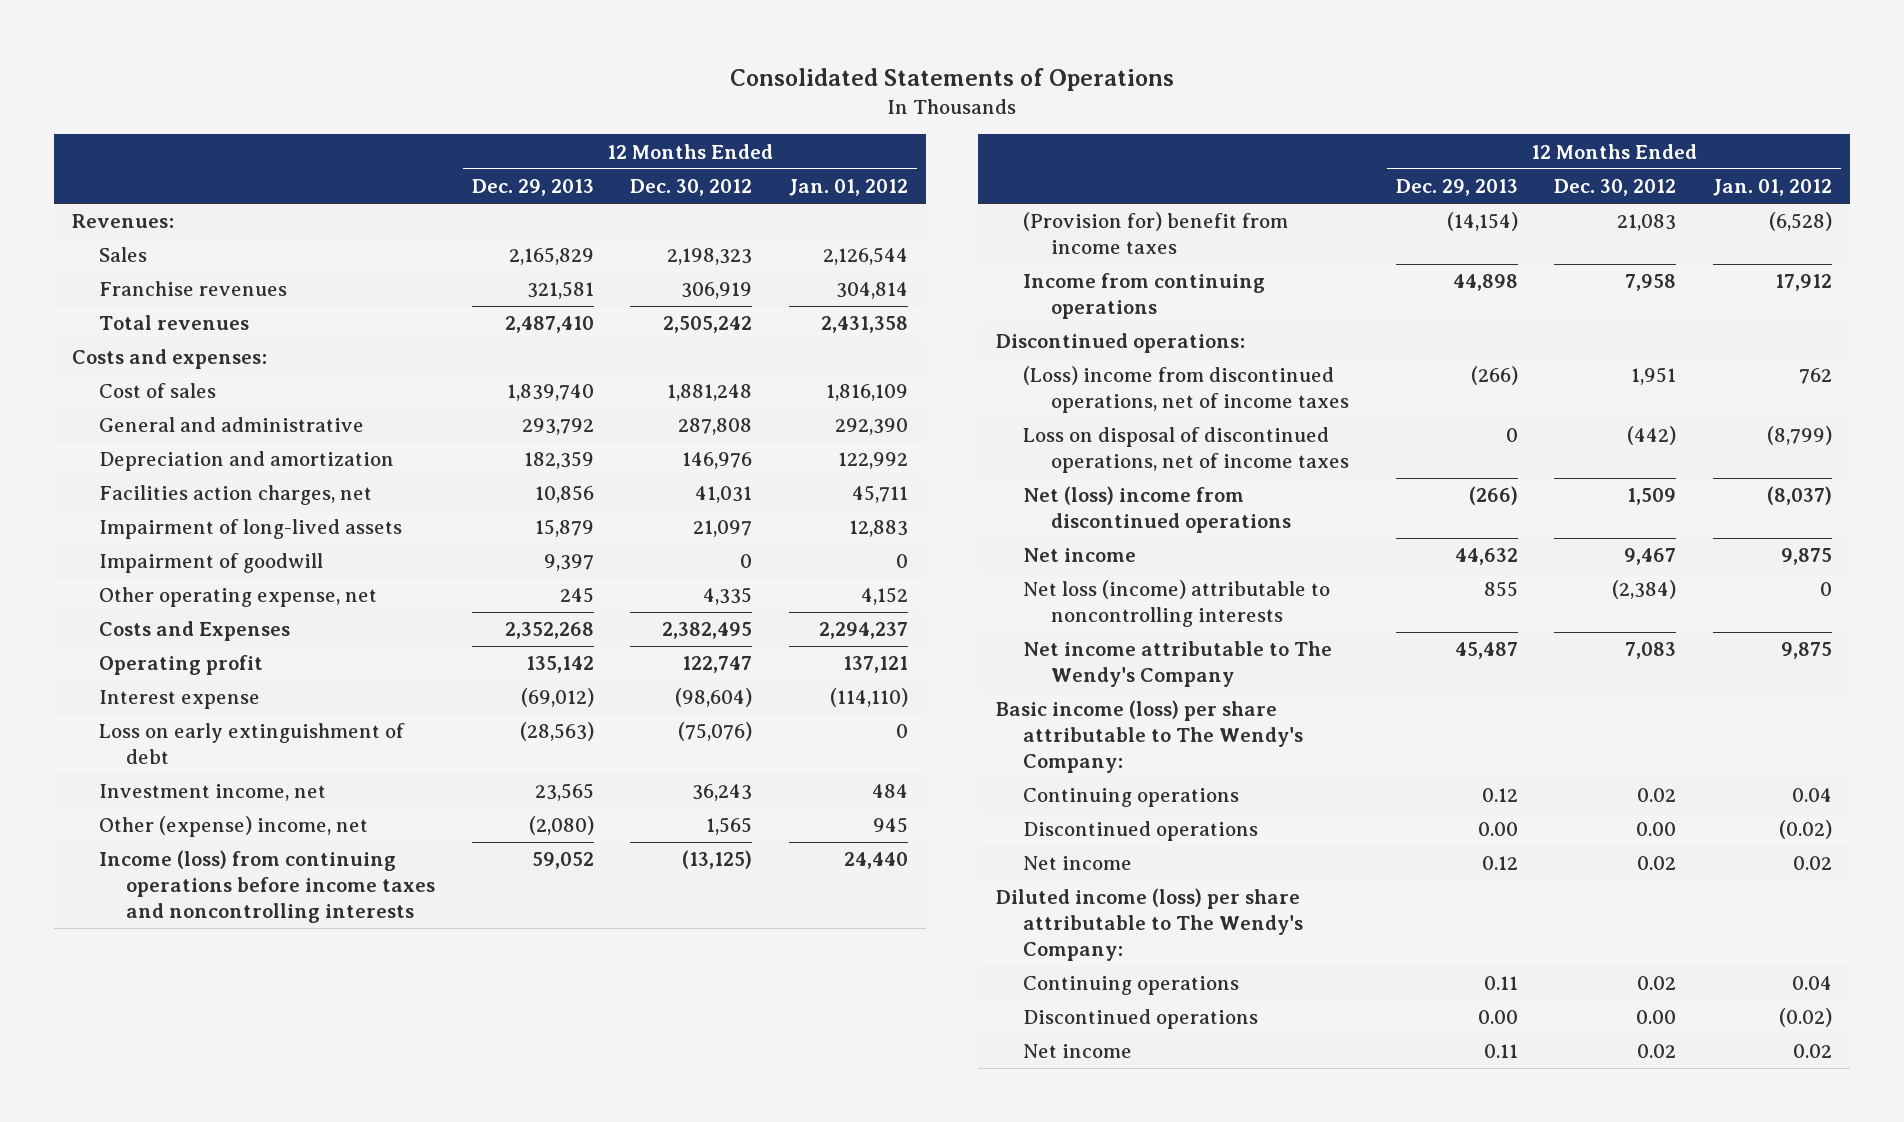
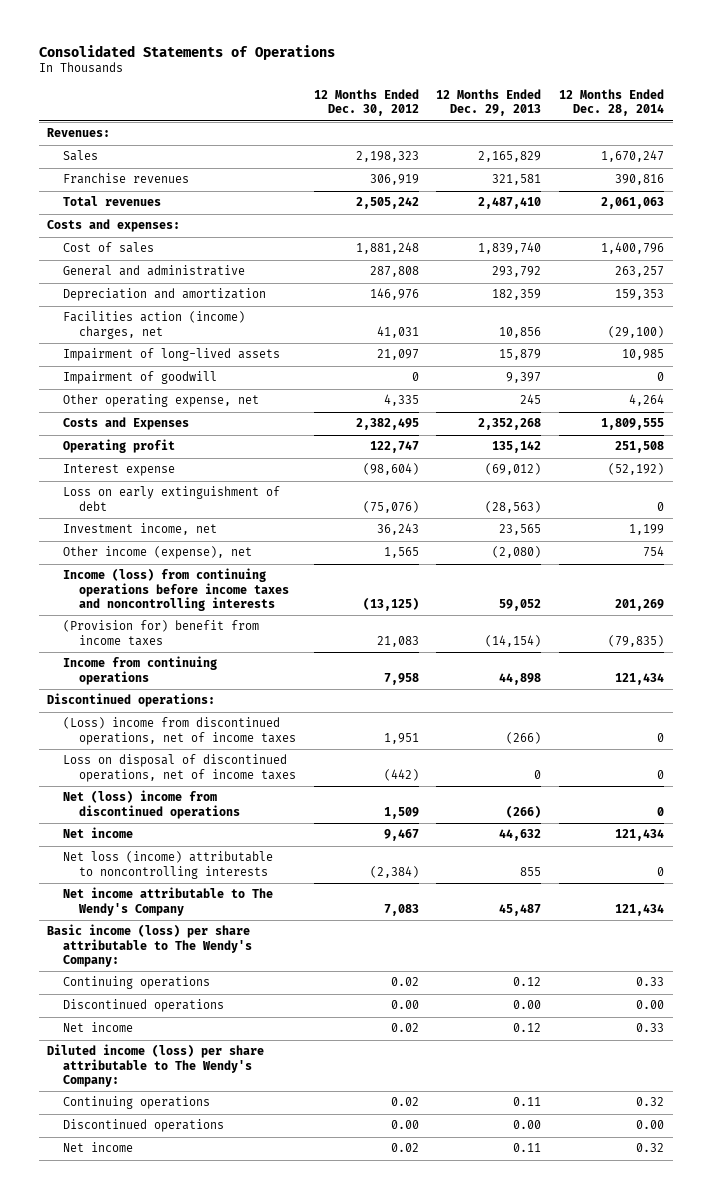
[788,179,908,197] Jan. 01, 2012 -> none
none -> [558,89,664,117] 12 Months Ended Dec. 28, 2014
[99,485,373,506] Facilities action charges, net -> [63,311,246,339] Facilities action (income) charges, net
[99,816,369,838] Other (expense) income, net -> [63,546,253,560] Other income (expense), net

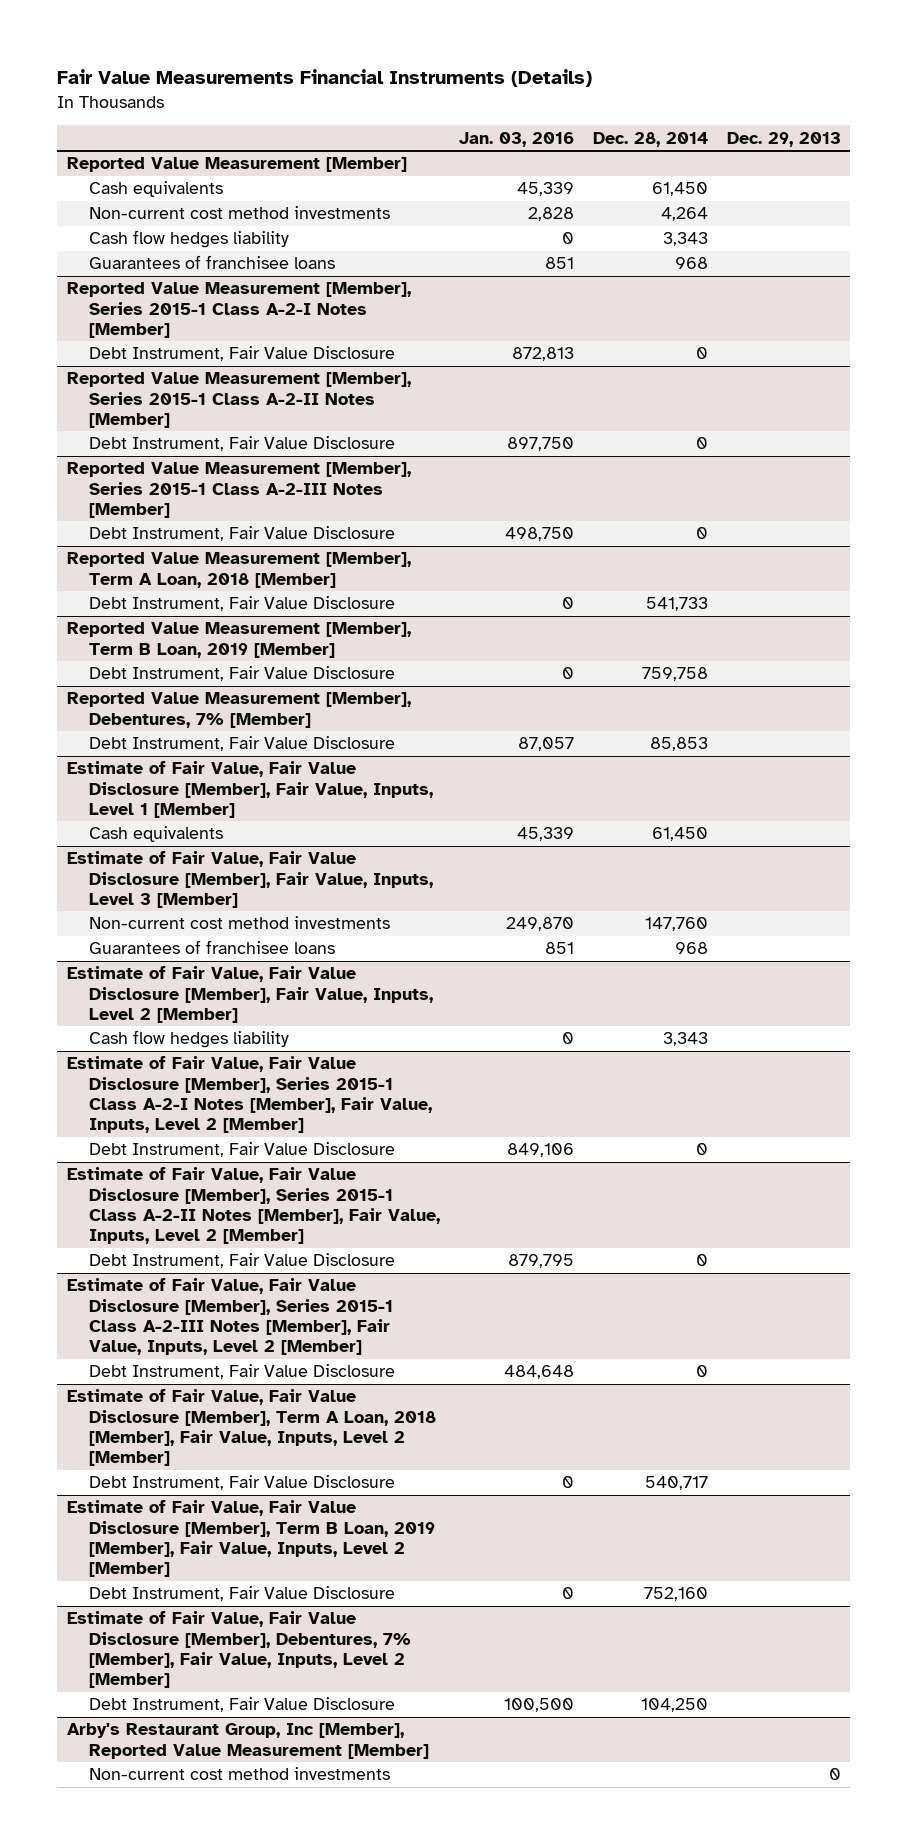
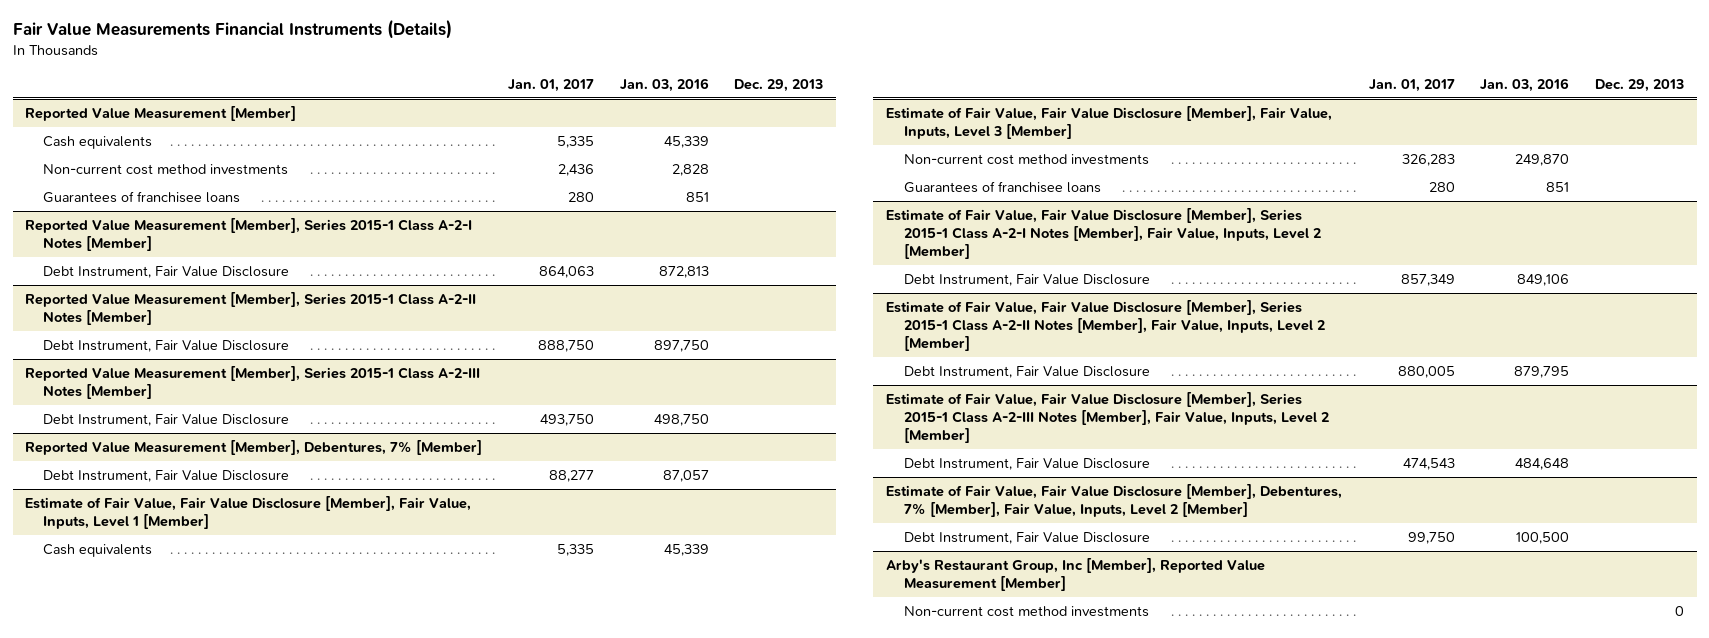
[593,131,709,147] Dec. 28, 2014 -> none
none -> [508,78,595,92] Jan. 01, 2017
[89,230,290,249] Cash flow hedges liability -> none
[66,552,411,588] Reported Value Measurement [Member], Term A Loan, 2018 [Member] -> none
[89,596,396,612] Debt Instrument, Fair Value Disclosure -> none
[66,622,411,658] Reported Value Measurement [Member], Term B Loan, 2019 [Member] -> none
[89,666,396,682] Debt Instrument, Fair Value Disclosure -> none
[66,966,434,1023] Estimate of Fair Value, Fair Value Disclosure [Member], Fair Value, Inputs, Level 2 [Member] -> none
[89,1030,290,1049] Cash flow hedges liability -> none
[66,1389,437,1467] Estimate of Fair Value, Fair Value Disclosure [Member], Term A Loan, 2018 [Member], Fair Value, Inputs, Level 2 [Member] -> none
[89,1475,396,1491] Debt Instrument, Fair Value Disclosure -> none
[66,1500,436,1578] Estimate of Fair Value, Fair Value Disclosure [Member], Term B Loan, 2019 [Member], Fair Value, Inputs, Level 2 [Member] -> none
[89,1586,396,1602] Debt Instrument, Fair Value Disclosure -> none

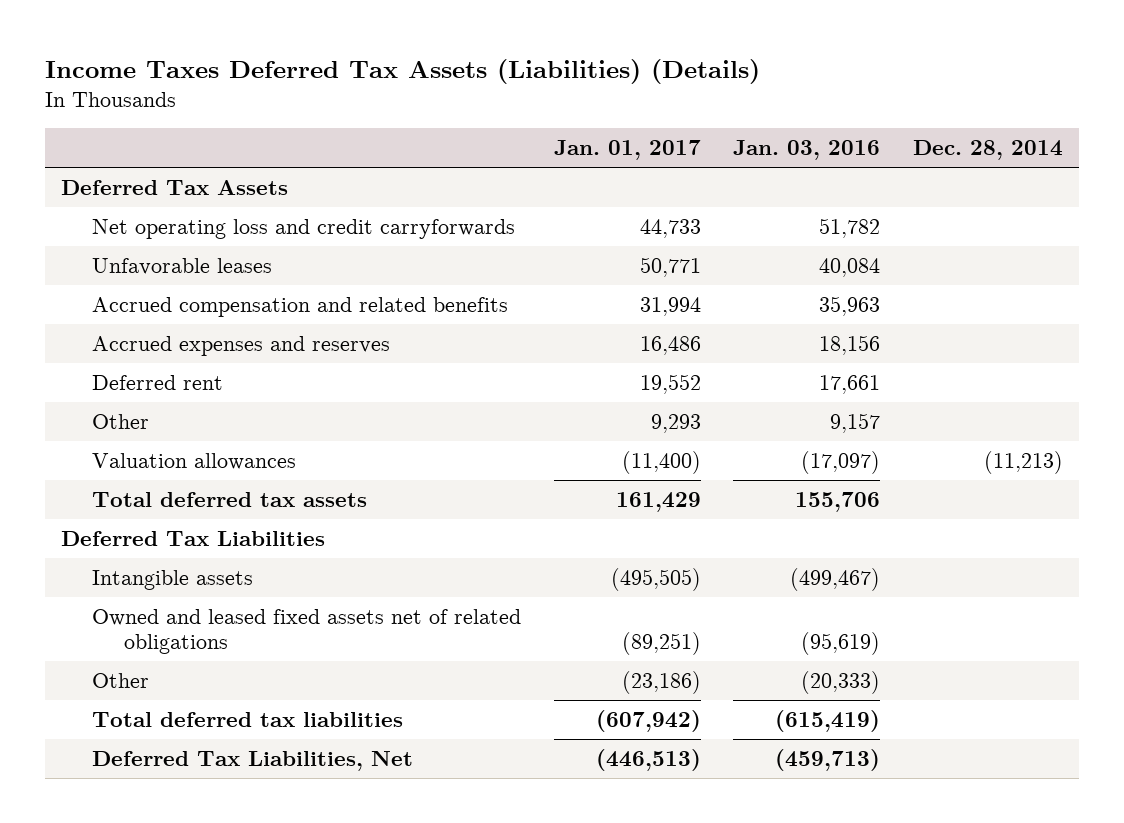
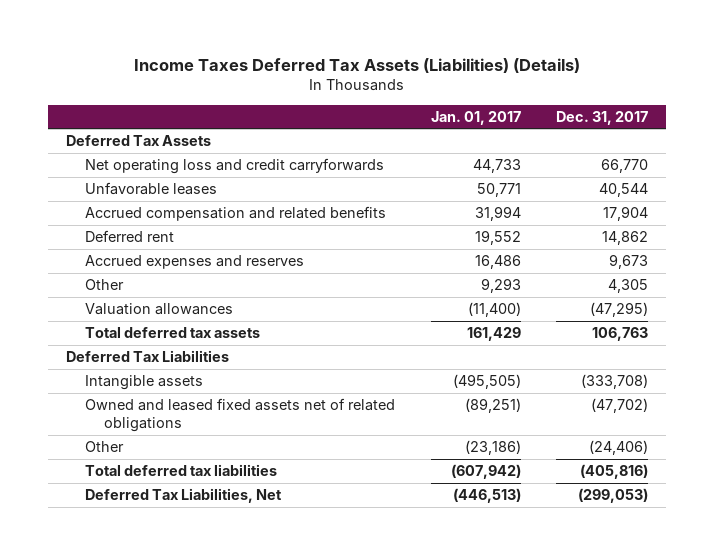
[733,140,881,161] Jan. 03, 2016 -> none
[912,140,1063,161] Dec. 28, 2014 -> none
none -> [556,110,649,125] Dec. 31, 2017
[92,335,391,356] Accrued expenses and reserves -> [85,255,305,270] Accrued expenses and reserves

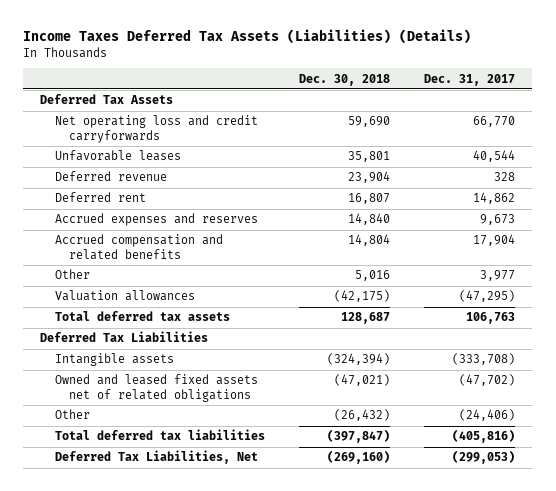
[430,110,521,125] Jan. 01, 2017 -> none
none -> [298,73,390,86] Dec. 30, 2018
none -> [54,171,167,182] Deferred revenue
[85,206,387,222] Accrued compensation and related benefits -> [54,234,223,261] Accrued compensation and related benefits
[608,279,649,294] 4,305 -> [480,270,516,282] 3,977

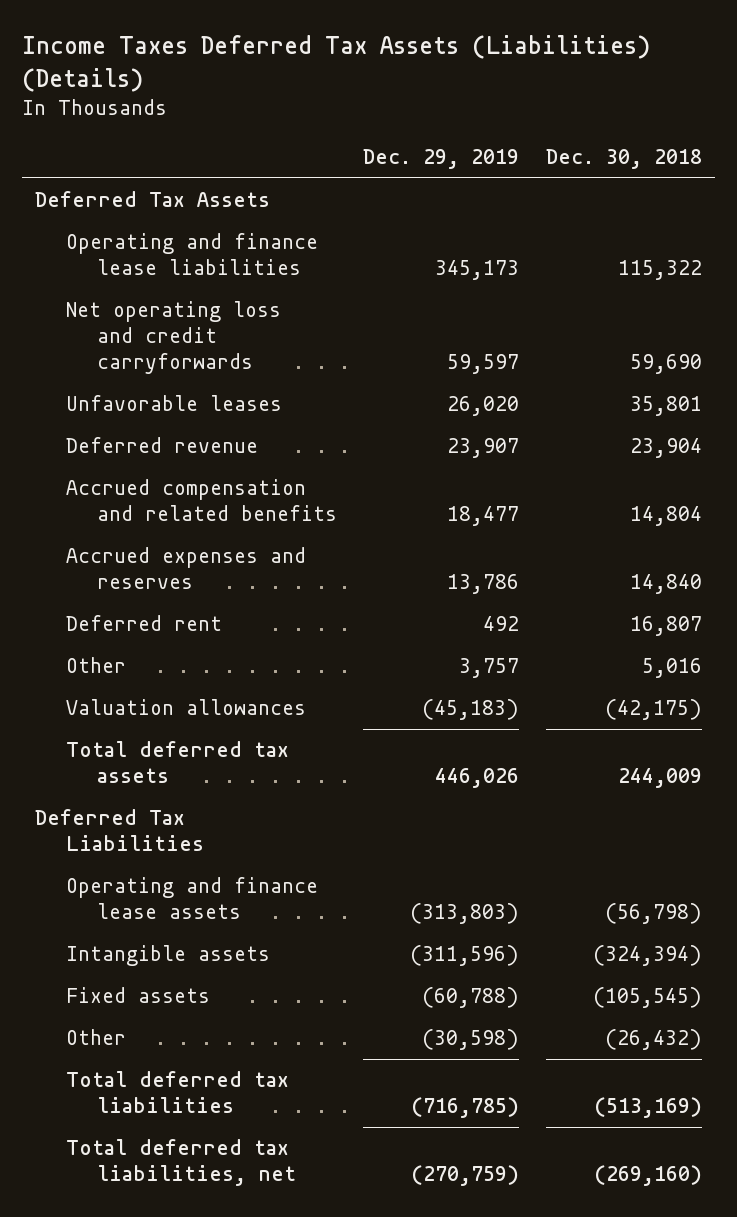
[424,73,516,86] Dec. 31, 2017 -> none
none -> [363,149,520,170] Dec. 29, 2019
none -> [65,233,318,276] Operating and finance lease liabilities
[54,213,258,227] Accrued expenses and reserves -> [65,547,306,590] Accrued expenses and reserves
[54,192,146,203] Deferred rent -> [65,615,222,632] Deferred rent
[340,312,390,325] 128,687 -> [618,768,703,789] 244,009
none -> [65,877,318,920] Operating and finance lease assets
[54,374,258,403] Owned and leased fixed assets net of related obligations -> [65,987,210,1004] Fixed assets
[333,374,390,387] (47,021) -> [593,987,703,1009] (105,545)
[326,429,390,444] (397,847) -> [594,1097,703,1119] (513,169)
[54,450,258,465] Deferred Tax Liabilities, Net -> [65,1139,296,1187] Total deferred tax liabilities, net

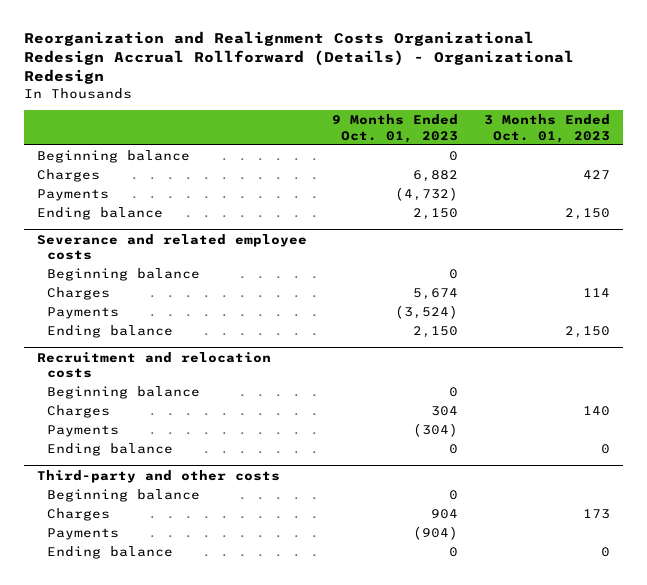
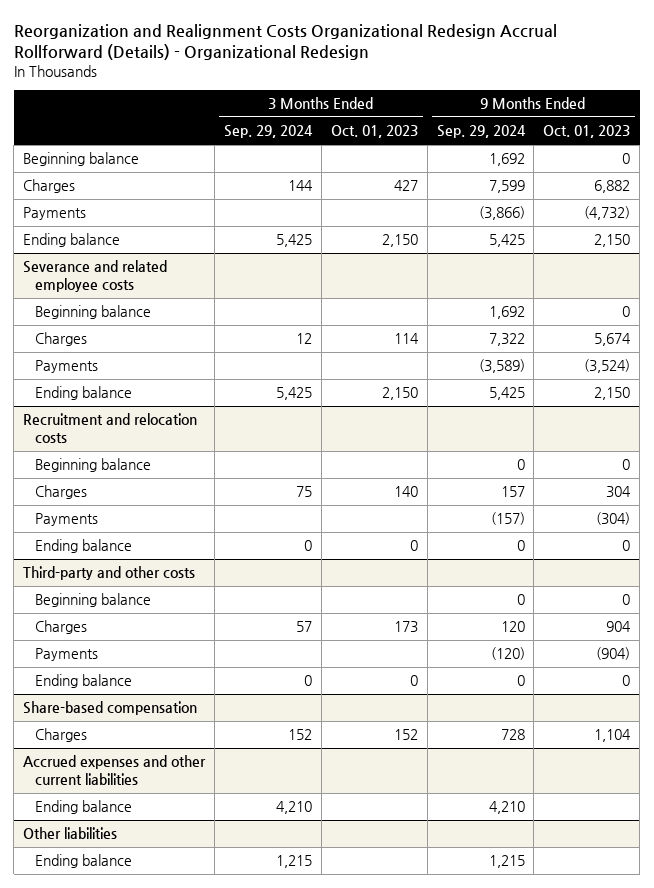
none -> [224,125,314,139] Sep. 29, 2024
none -> [436,125,526,139] Sep. 29, 2024
none -> [23,701,198,716] Share-based compensation
none -> [34,728,87,743] Charges
none -> [23,755,207,785] Accrued expenses and other current liabilities
none -> [34,800,132,815] Ending balance
none -> [23,827,118,840] Other liabilities
none -> [34,854,132,869] Ending balance

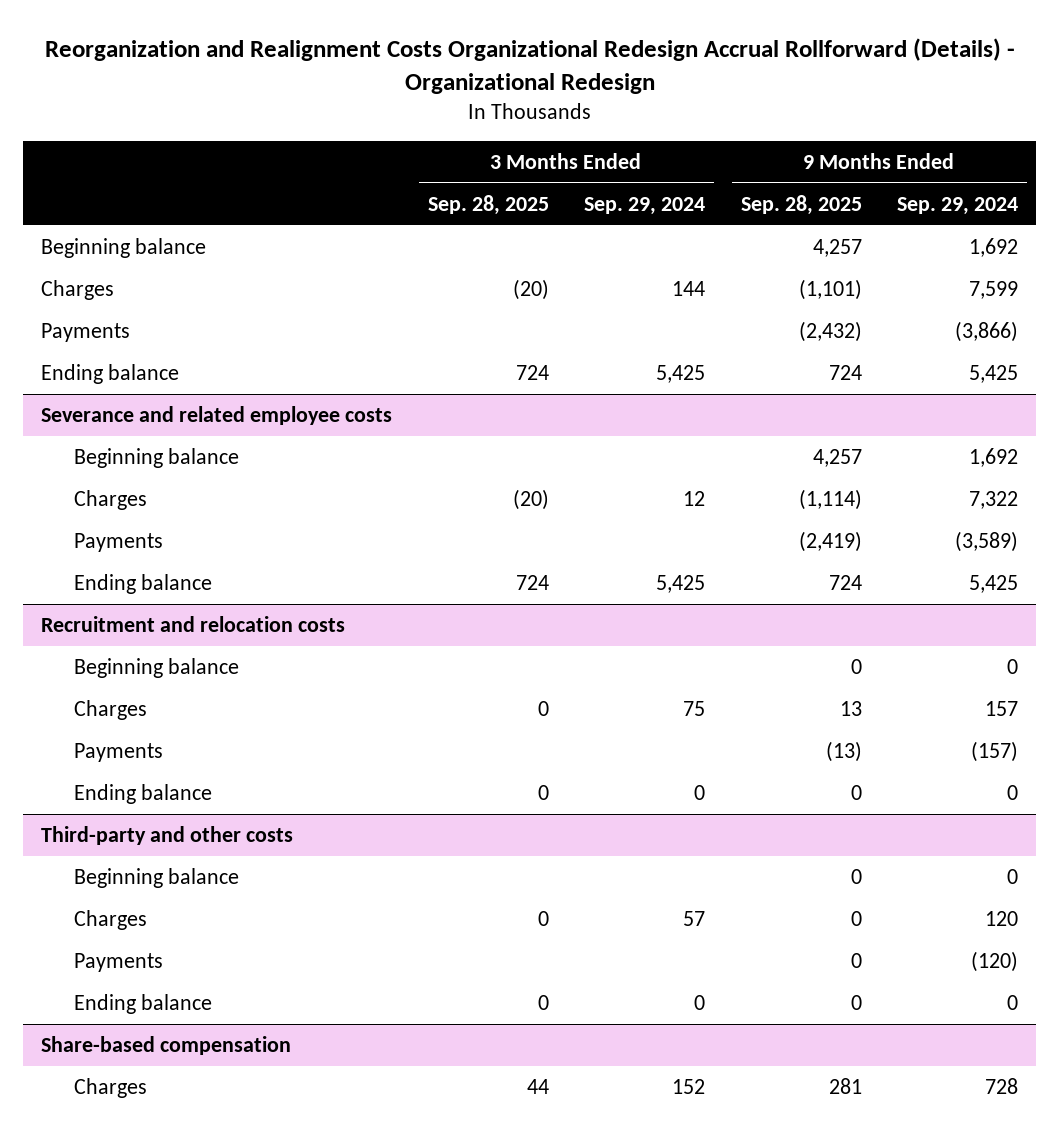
[330,125,418,139] Oct. 01, 2023 -> none
[543,125,631,139] Oct. 01, 2023 -> none
none -> [427,194,549,215] Sep. 28, 2025
none -> [740,194,862,215] Sep. 28, 2025
[23,755,207,785] Accrued expenses and other current liabilities -> none
[34,800,132,815] Ending balance -> none
[23,827,118,840] Other liabilities -> none
[34,854,132,869] Ending balance -> none

